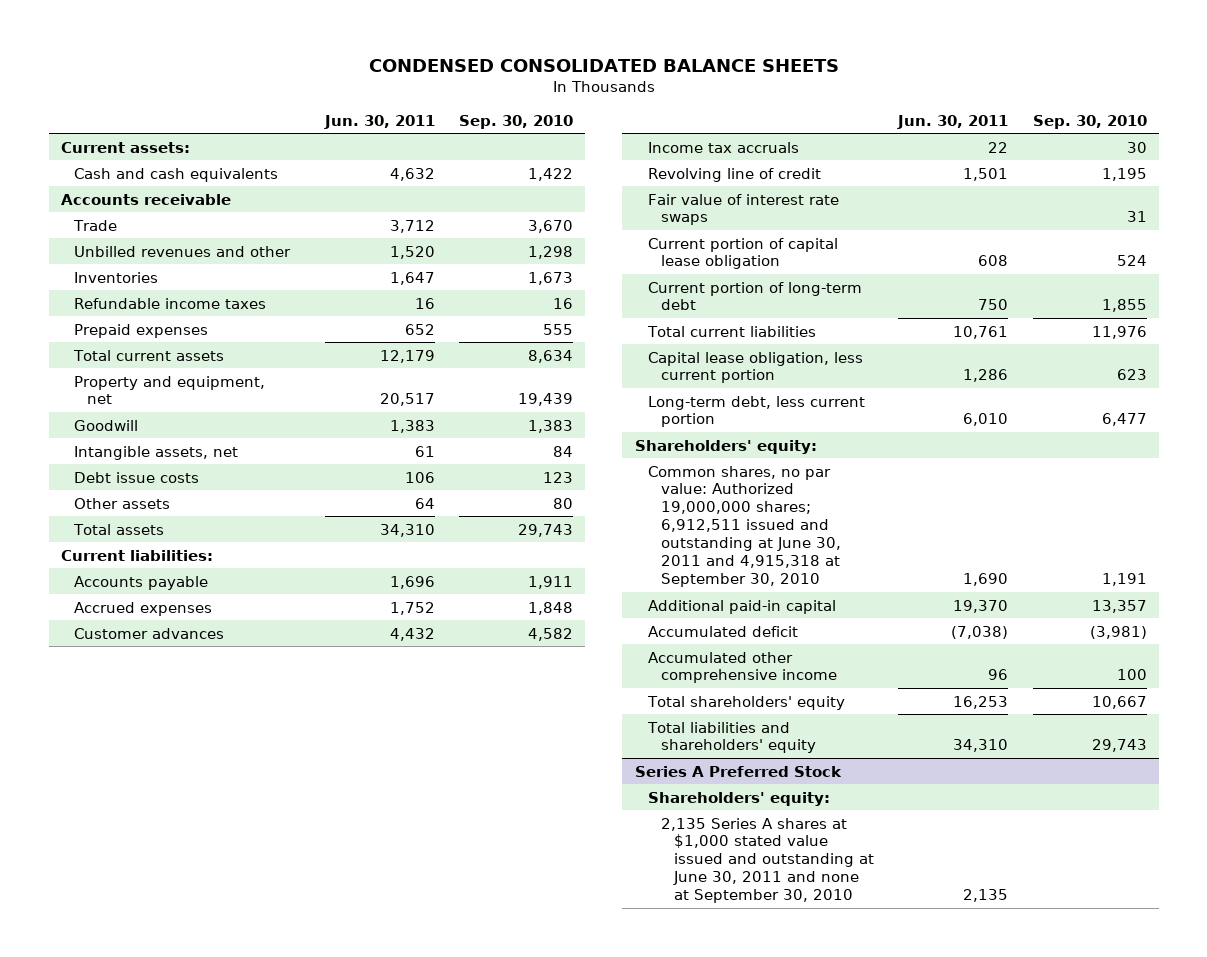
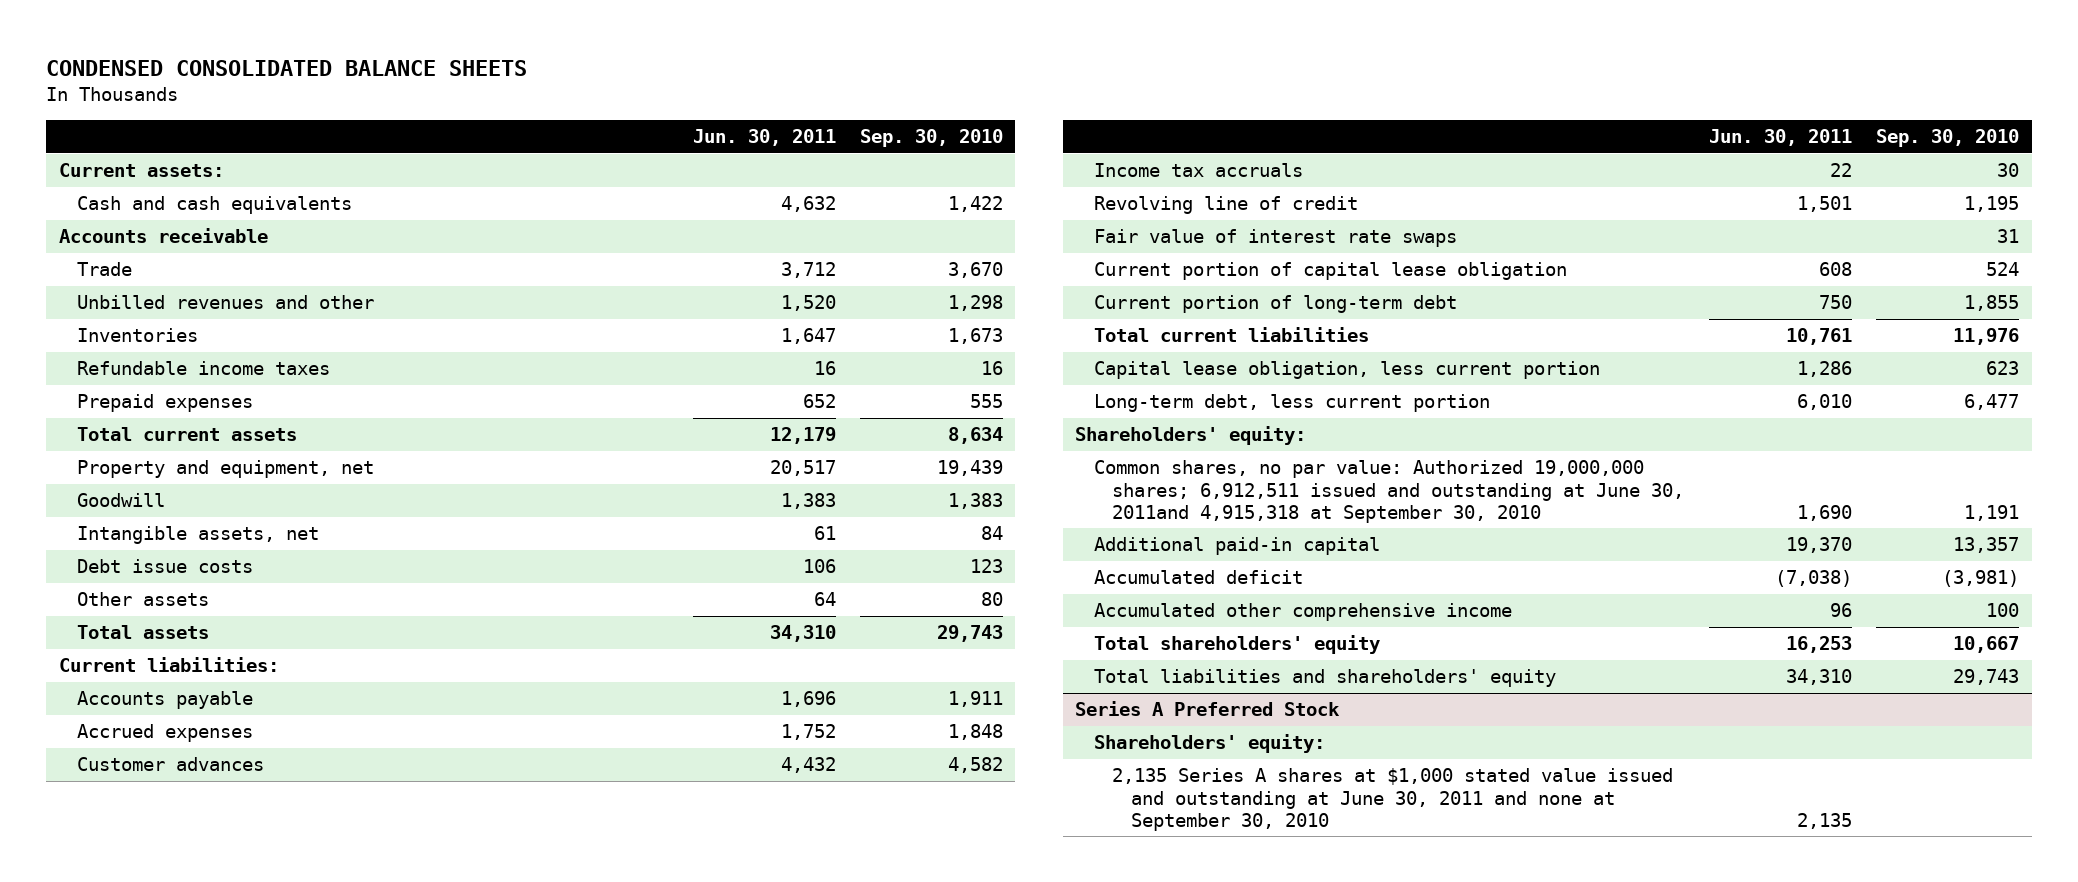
[647,465,842,588] Common shares, no par value: Authorized 19,000,000 shares; 6,912,511 issued and outstanding at June 30, 2011 and 4,915,318 at September 30, 2010 -> [1093,460,1685,523] Common shares, no par value: Authorized 19,000,000 shares; 6,912,511 issued and outstanding at June 30, 2011and 4,915,318 at September 30, 2010

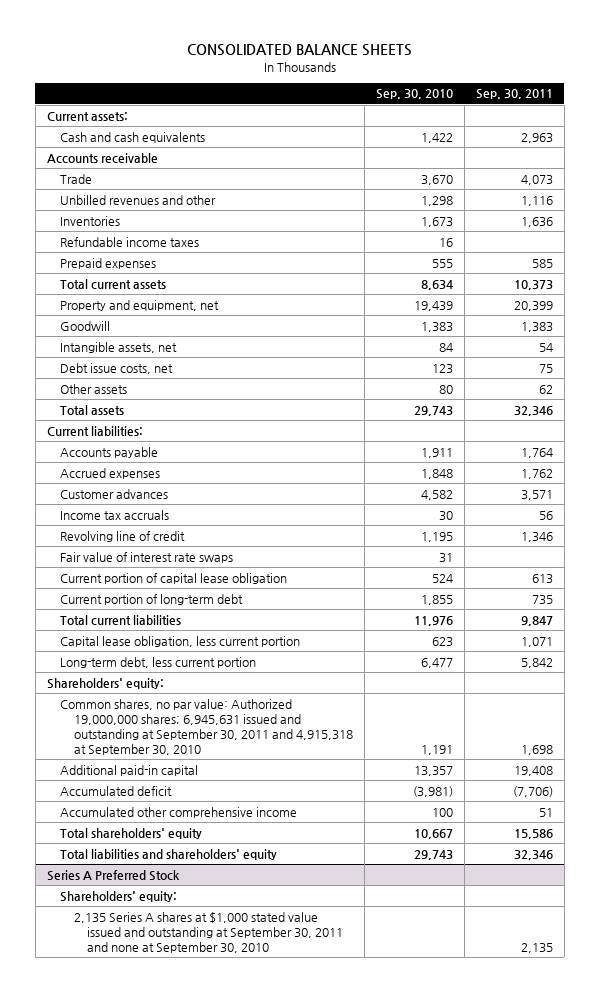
[46,59,528,76] CONDENSED CONSOLIDATED BALANCE SHEETS -> [186,44,412,57] CONSOLIDATED BALANCE SHEETS
[692,129,836,147] Jun. 30, 2011 -> none
none -> [475,89,553,100] Sep. 30, 2011
[77,559,254,574] Debt issue costs -> [60,362,174,374] Debt issue costs, net
[1093,460,1685,523] Common shares, no par value: Authorized 19,000,000 shares; 6,912,511 issued and outstanding at June 30, 2011and 4,915,318 at September 30, 2010 -> [60,698,353,756] Common shares, no par value: Authorized 19,000,000 shares; 6,945,631 issued and outstanding at September 30, 2011 and 4,915,318 at September 30, 2010
[1112,768,1674,831] 2,135 Series A shares at $1,000 stated value issued and outstanding at June 30, 2011 and none at September 30, 2010 -> [73,911,344,953] 2,135 Series A shares at $1,000 stated value issued and outstanding at September 30, 2011 and none at September 30, 2010

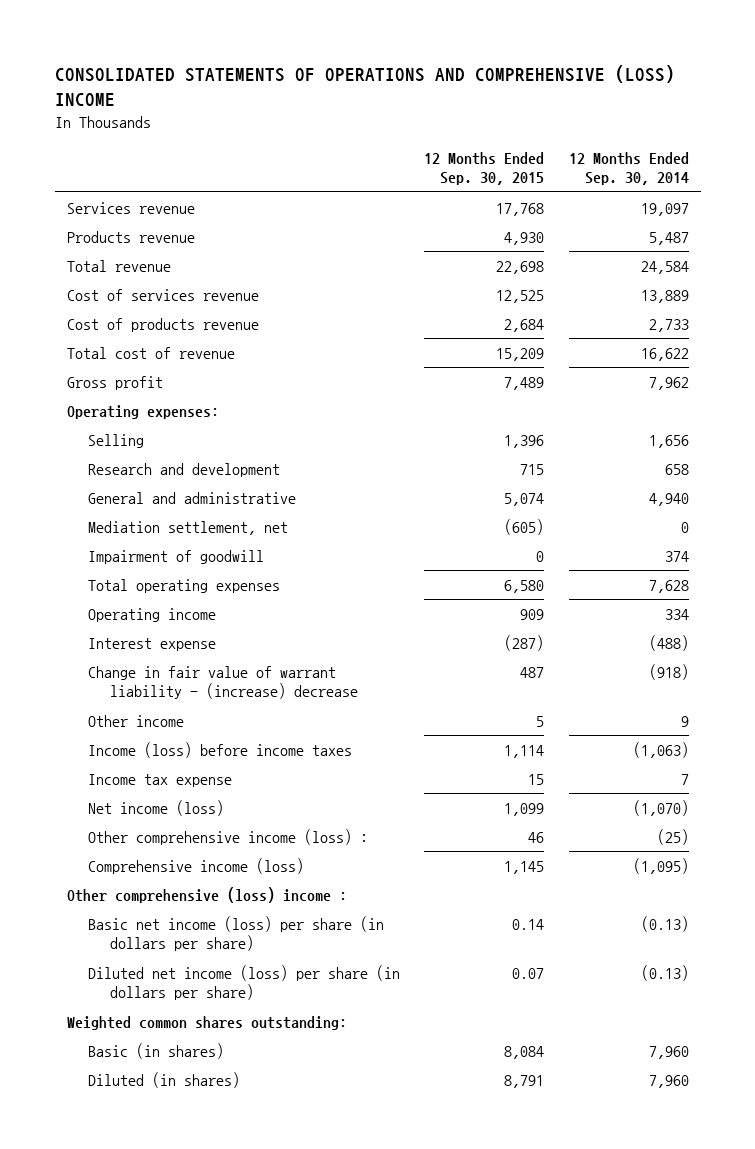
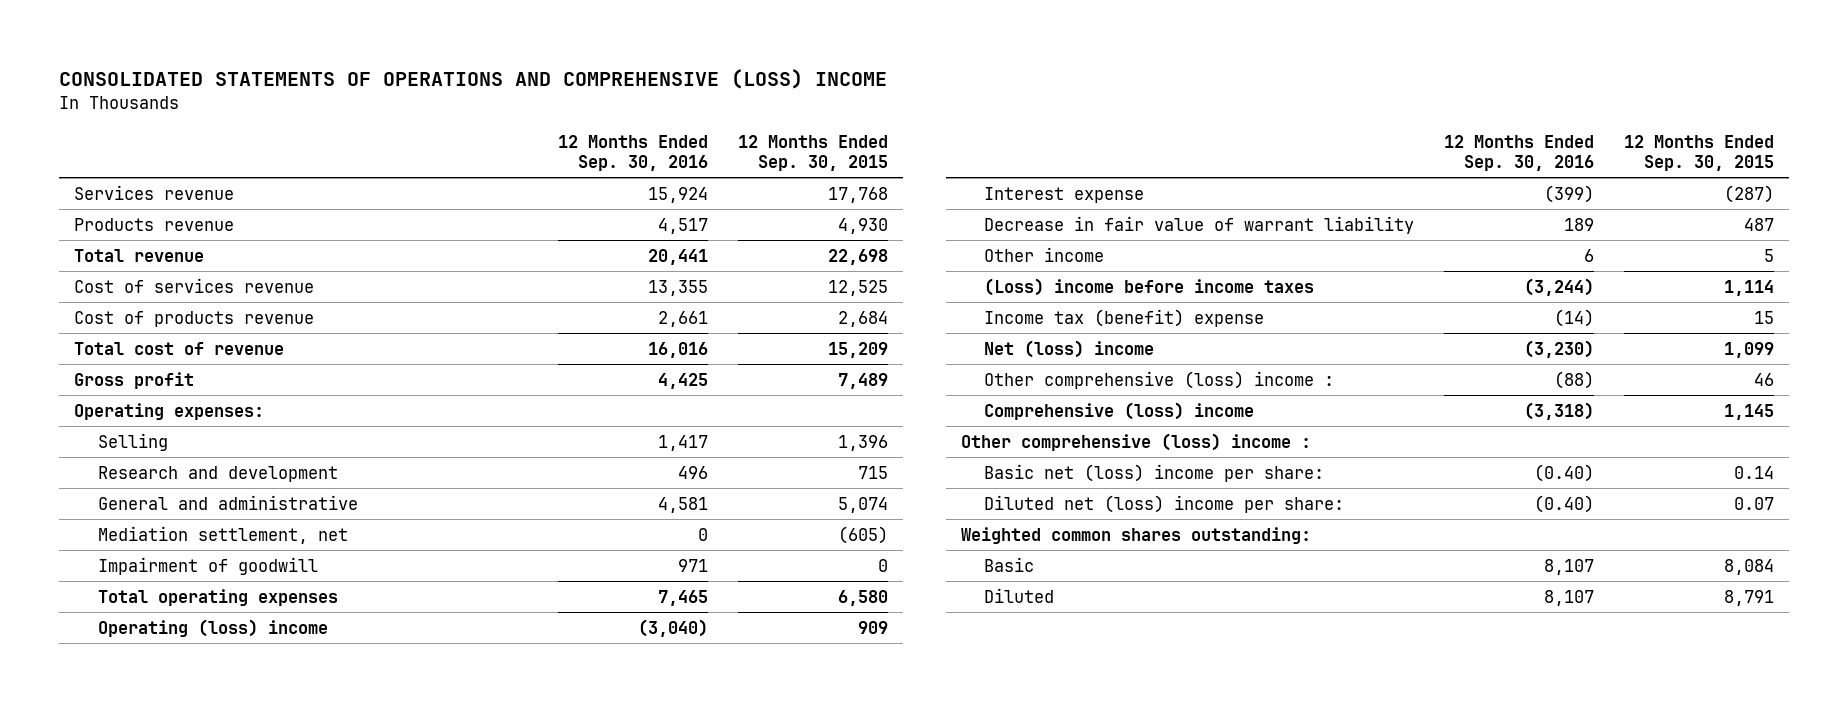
[568,151,689,186] 12 Months Ended Sep. 30, 2014 -> none
none -> [557,135,708,172] 12 Months Ended Sep. 30, 2016
[88,607,217,622] Operating income -> [97,618,328,637] Operating (loss) income
[88,665,358,700] Change in fair value of warrant liability - (increase) decrease -> [984,215,1415,234] Decrease in fair value of warrant liability
[88,741,353,758] Income (loss) before income taxes -> [984,277,1315,296] (Loss) income before income taxes
[88,773,233,787] Income tax expense -> [984,308,1265,327] Income tax (benefit) expense
[88,799,225,816] Net income (loss) -> [984,339,1155,358] Net (loss) income
[88,828,369,845] Other comprehensive income (loss) : -> [984,370,1335,389] Other comprehensive (loss) income :
[88,857,305,874] Comprehensive income (loss) -> [984,401,1255,420] Comprehensive (loss) income
[88,915,385,952] Basic net income (loss) per share (in dollars per share) -> [984,463,1325,482] Basic net (loss) income per share:
[88,964,401,1001] Diluted net income (loss) per share (in dollars per share) -> [984,494,1345,513] Diluted net (loss) income per share:
[88,1042,225,1059] Basic (in shares) -> [984,556,1035,572] Basic
[88,1071,241,1088] Diluted (in shares) -> [984,587,1055,603] Diluted

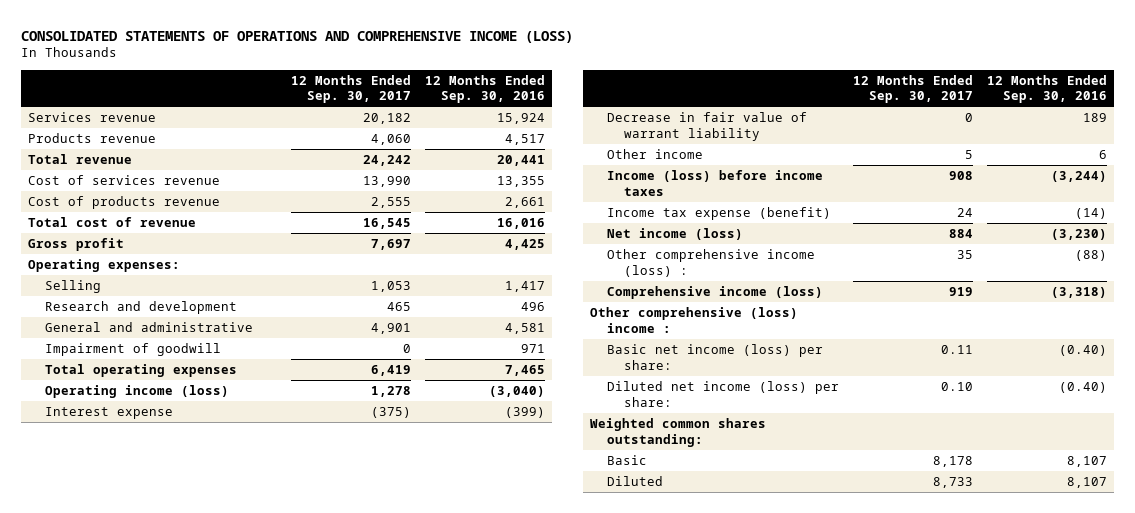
[59,69,888,90] CONSOLIDATED STATEMENTS OF OPERATIONS AND COMPREHENSIVE (LOSS) INCOME -> [21,30,574,43] CONSOLIDATED STATEMENTS OF OPERATIONS AND COMPREHENSIVE INCOME (LOSS)
[737,135,888,172] 12 Months Ended Sep. 30, 2015 -> none
none -> [291,74,412,104] 12 Months Ended Sep. 30, 2017
[97,525,348,544] Mediation settlement, net -> none
[97,618,328,637] Operating (loss) income -> [45,385,230,399] Operating income (loss)
[984,277,1315,296] (Loss) income before income taxes -> [606,170,823,196] Income (loss) before income taxes
[984,308,1265,327] Income tax (benefit) expense -> [606,207,831,221] Income tax expense (benefit)
[984,339,1155,358] Net (loss) income -> [606,228,743,241] Net income (loss)
[984,370,1335,389] Other comprehensive (loss) income : -> [606,249,815,277] Other comprehensive income (loss) :
[984,401,1255,420] Comprehensive (loss) income -> [606,286,823,300] Comprehensive income (loss)
[984,463,1325,482] Basic net (loss) income per share: -> [606,344,823,370] Basic net income (loss) per share:
[984,494,1345,513] Diluted net (loss) income per share: -> [606,381,839,407] Diluted net income (loss) per share:

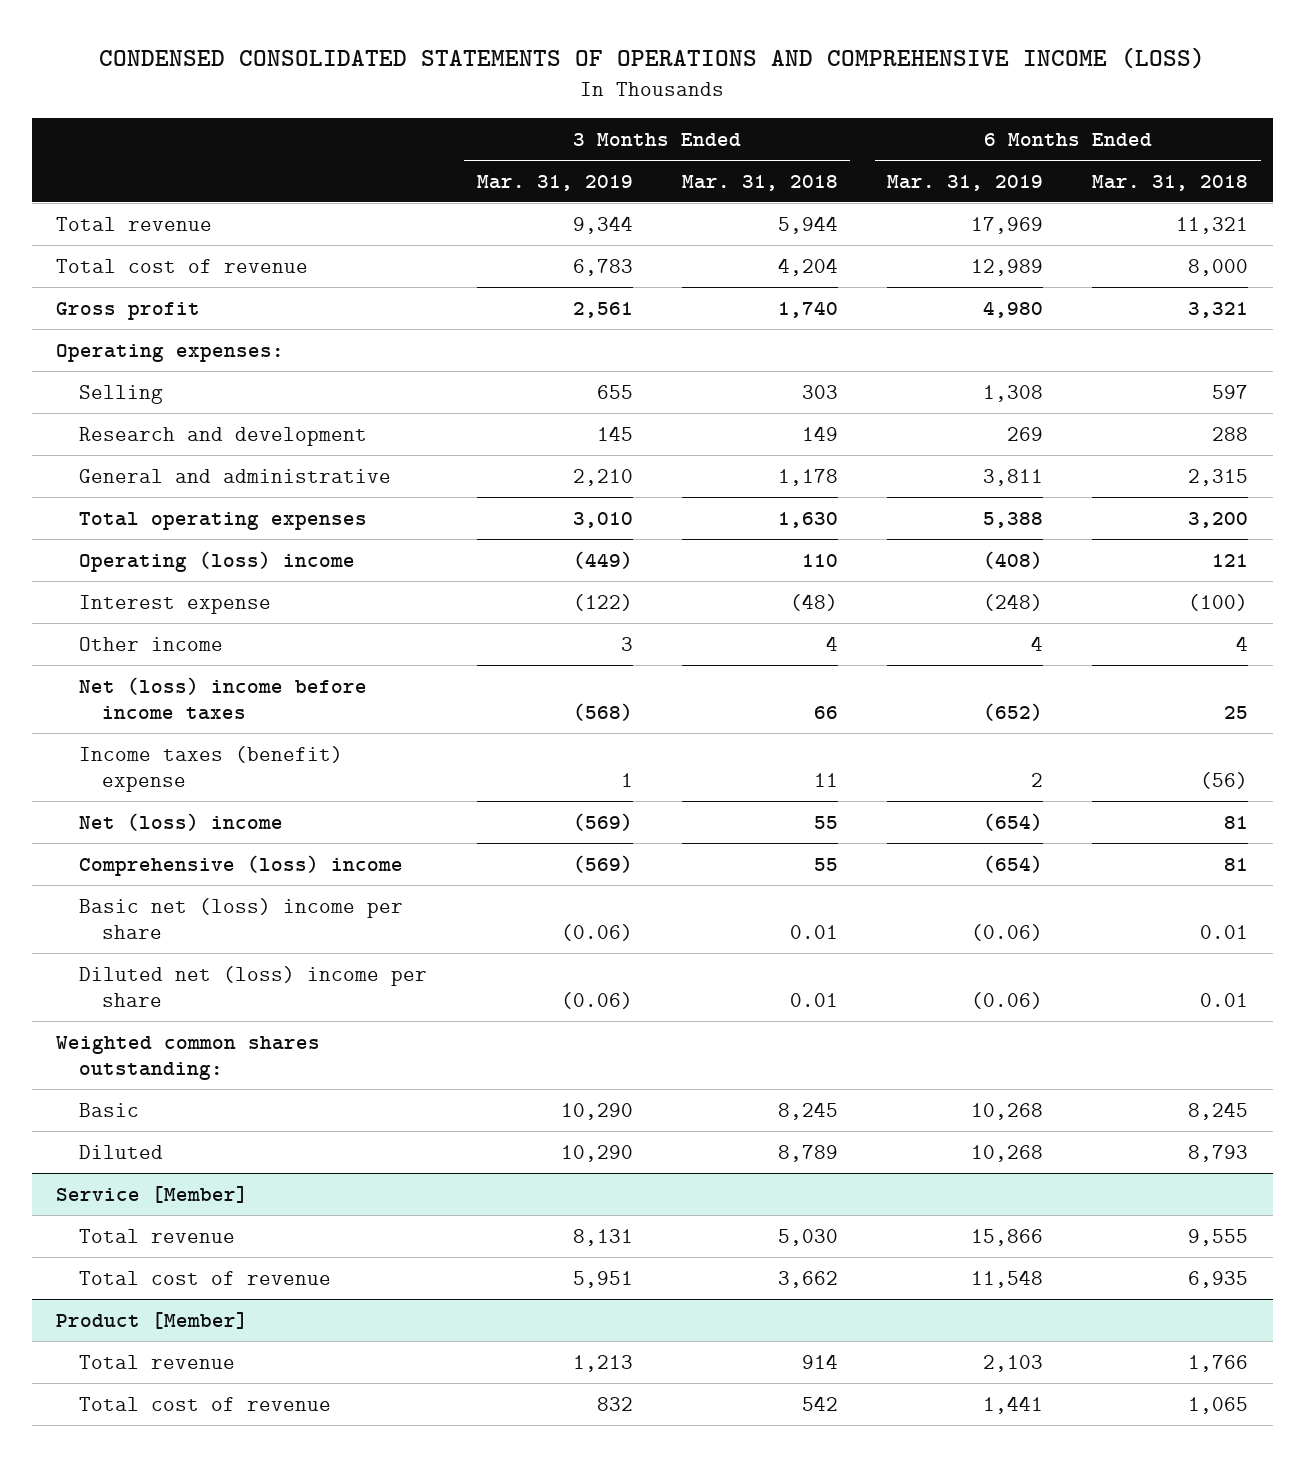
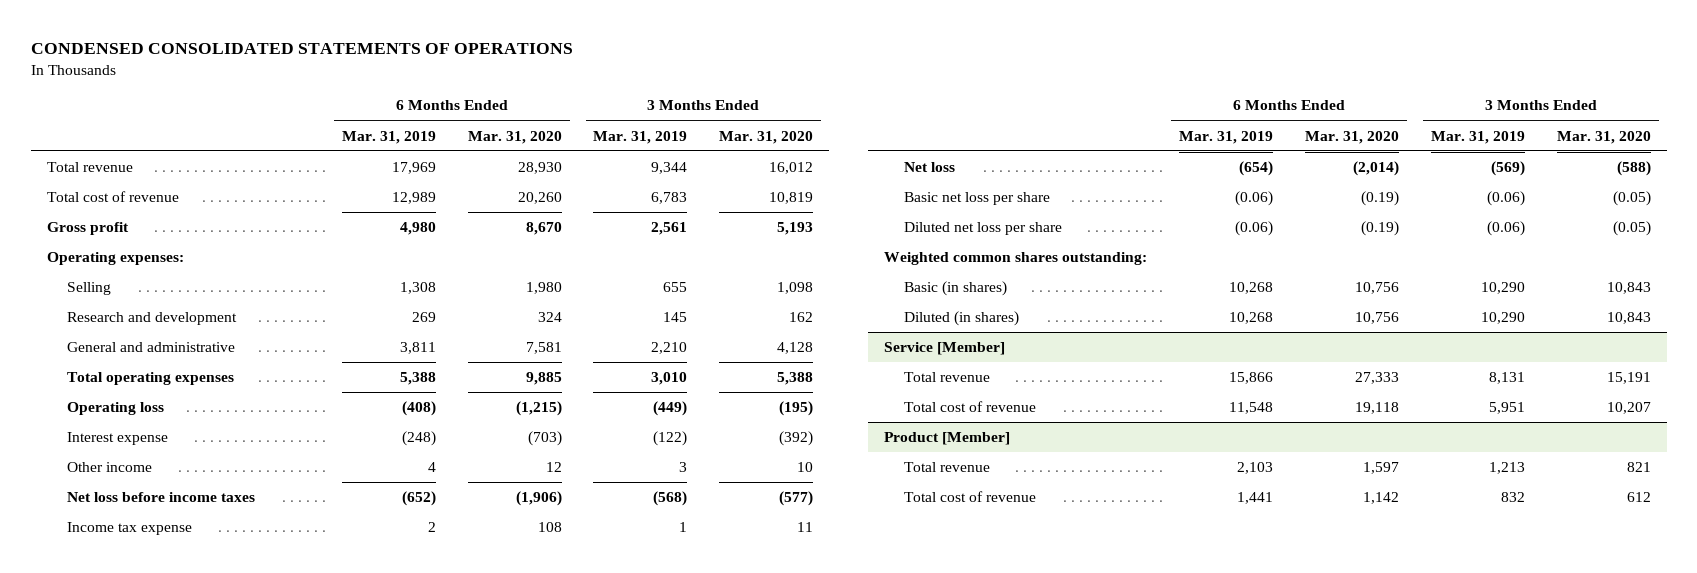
[99,47,1206,70] CONDENSED CONSOLIDATED STATEMENTS OF OPERATIONS AND COMPREHENSIVE INCOME (LOSS) -> [30,43,573,55] CONDENSED CONSOLIDATED STATEMENTS OF OPERATIONS
[681,174,838,191] Mar. 31, 2018 -> none
[1092,174,1249,191] Mar. 31, 2018 -> none
none -> [467,130,562,144] Mar. 31, 2020
none -> [719,130,814,144] Mar. 31, 2020
[79,550,356,572] Operating (loss) income -> [66,402,164,416] Operating loss
[79,854,404,876] Comprehensive (loss) income -> none
[79,676,368,720] Net (loss) income before income taxes -> [66,492,255,503] Net loss before income taxes
[79,745,344,792] Income taxes (benefit) expense -> [66,522,192,536] Income tax expense
[79,812,284,831] Net (loss) income -> [903,162,955,173] Net loss
[79,897,404,939] Basic net (loss) income per share -> [903,192,1050,206] Basic net loss per share
[79,965,428,1007] Diluted net (loss) income per share -> [903,222,1062,236] Diluted net loss per share
[79,1102,140,1117] Basic -> [903,281,1007,297] Basic (in shares)
[79,1144,164,1159] Diluted -> [903,311,1019,327] Diluted (in shares)

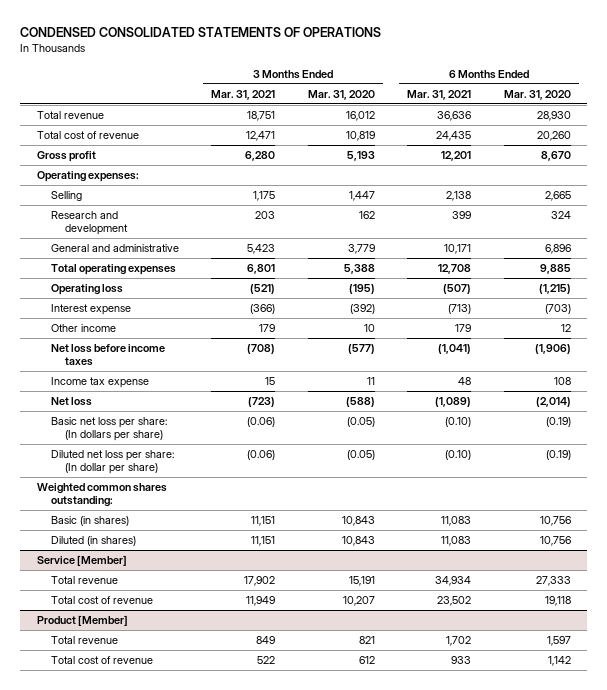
[341,130,436,144] Mar. 31, 2019 -> none
[593,130,688,144] Mar. 31, 2019 -> none
none -> [211,89,276,100] Mar. 31, 2021
none -> [407,89,472,100] Mar. 31, 2021
[525,282,562,295] 1,980 -> [544,191,571,202] 2,665
[777,282,814,295] 1,098 -> [348,191,375,202] 1,447
[525,342,562,355] 7,581 -> [544,244,571,255] 6,896
[777,342,814,355] 4,128 -> [347,244,375,255] 3,779
[903,192,1050,206] Basic net loss per share -> [50,417,167,441] Basic net loss per share: (In dollars per share)
[903,222,1062,236] Diluted net loss per share -> [50,450,174,474] Diluted net loss per share: (In dollar per share)

